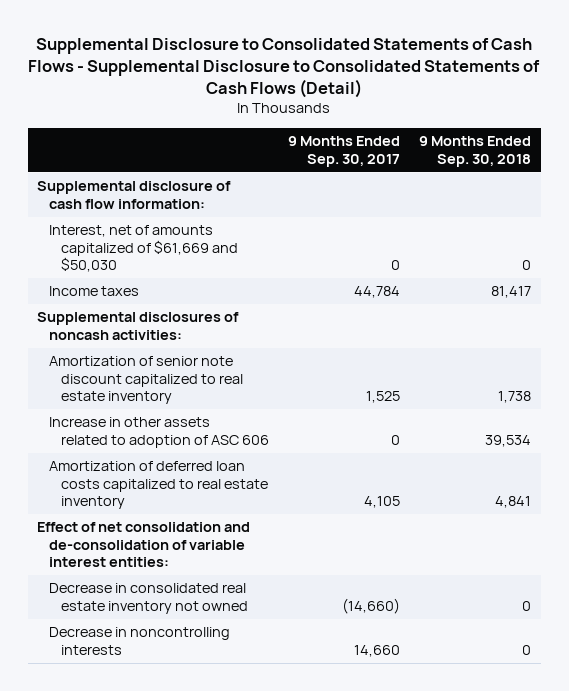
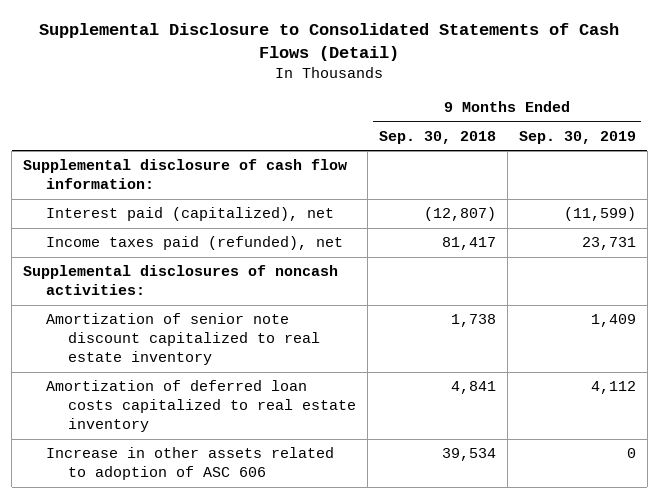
[28,37,541,99] Supplemental Disclosure to Consolidated Statements of Cash Flows - Supplemental Disclosure to Consolidated Statements of Cash Flows (Detail) -> [39,22,620,61] Supplemental Disclosure to Consolidated Statements of Cash Flows (Detail)
[288,136,401,167] 9 Months Ended Sep. 30, 2017 -> none
none -> [518,130,636,144] Sep. 30, 2019
[49,225,239,273] Interest, net of amounts capitalized of $61,669 and $50,030 -> none
none -> [45,207,334,222] Interest paid (capitalized), net
[49,286,140,297] Income taxes -> [45,236,343,251] Income taxes paid (refunded), net
[37,522,251,568] Effect of net consolidation and de-consolidation of variable interest entities: -> none
[49,583,249,614] Decrease in consolidated real estate inventory not owned -> none
[49,627,231,655] Decrease in noncontrolling interests -> none
[49,417,270,448] Increase in other assets related to adoption of ASC 606 -> [45,447,334,481] Increase in other assets related to adoption of ASC 606

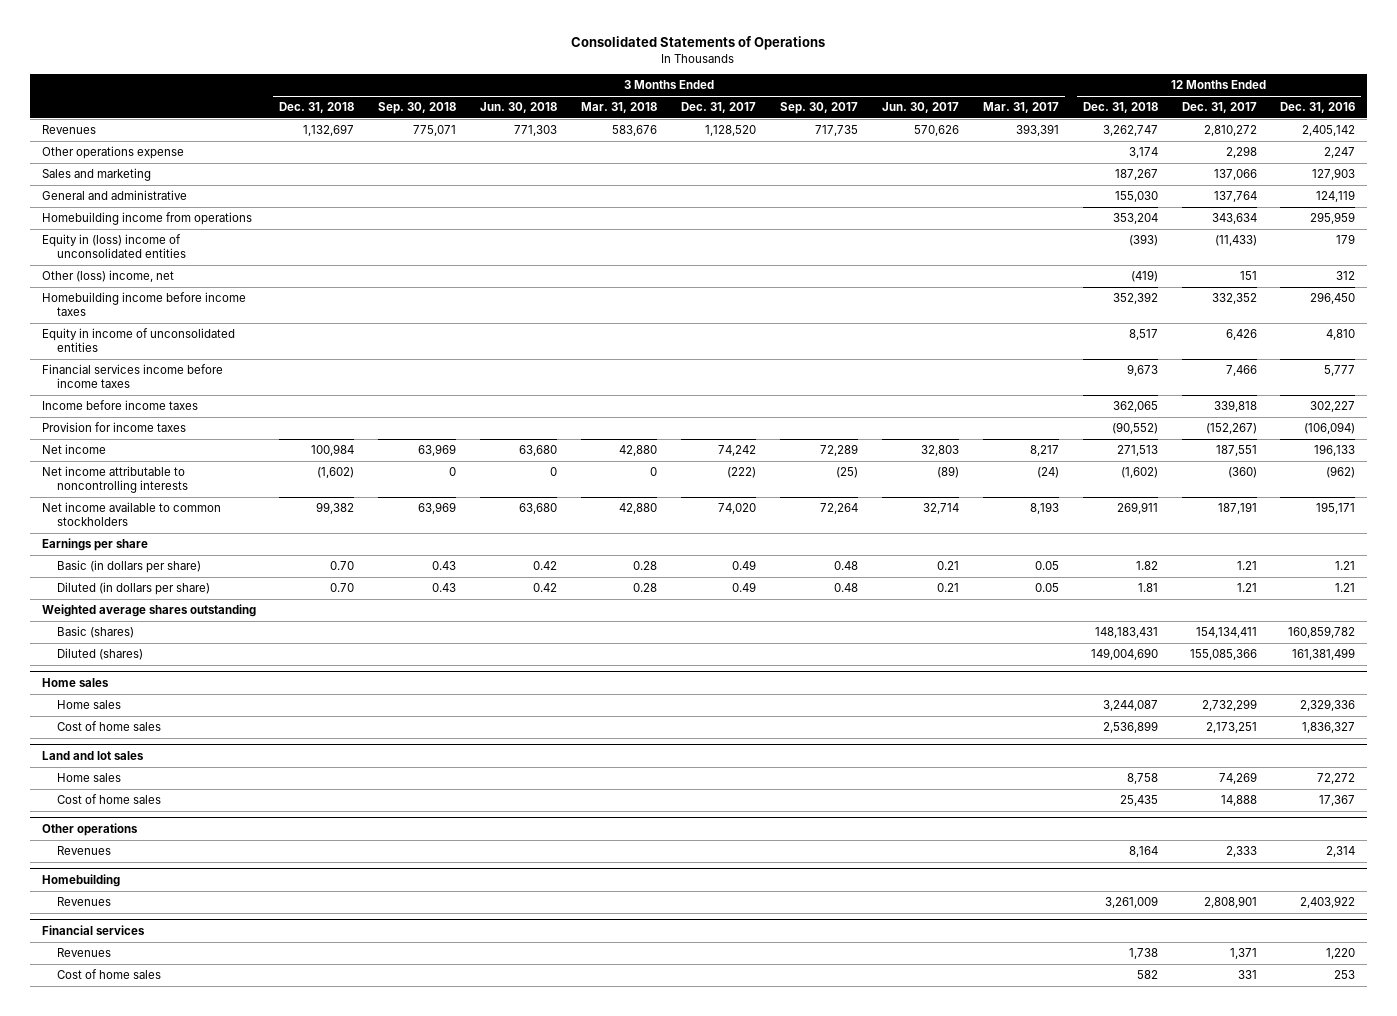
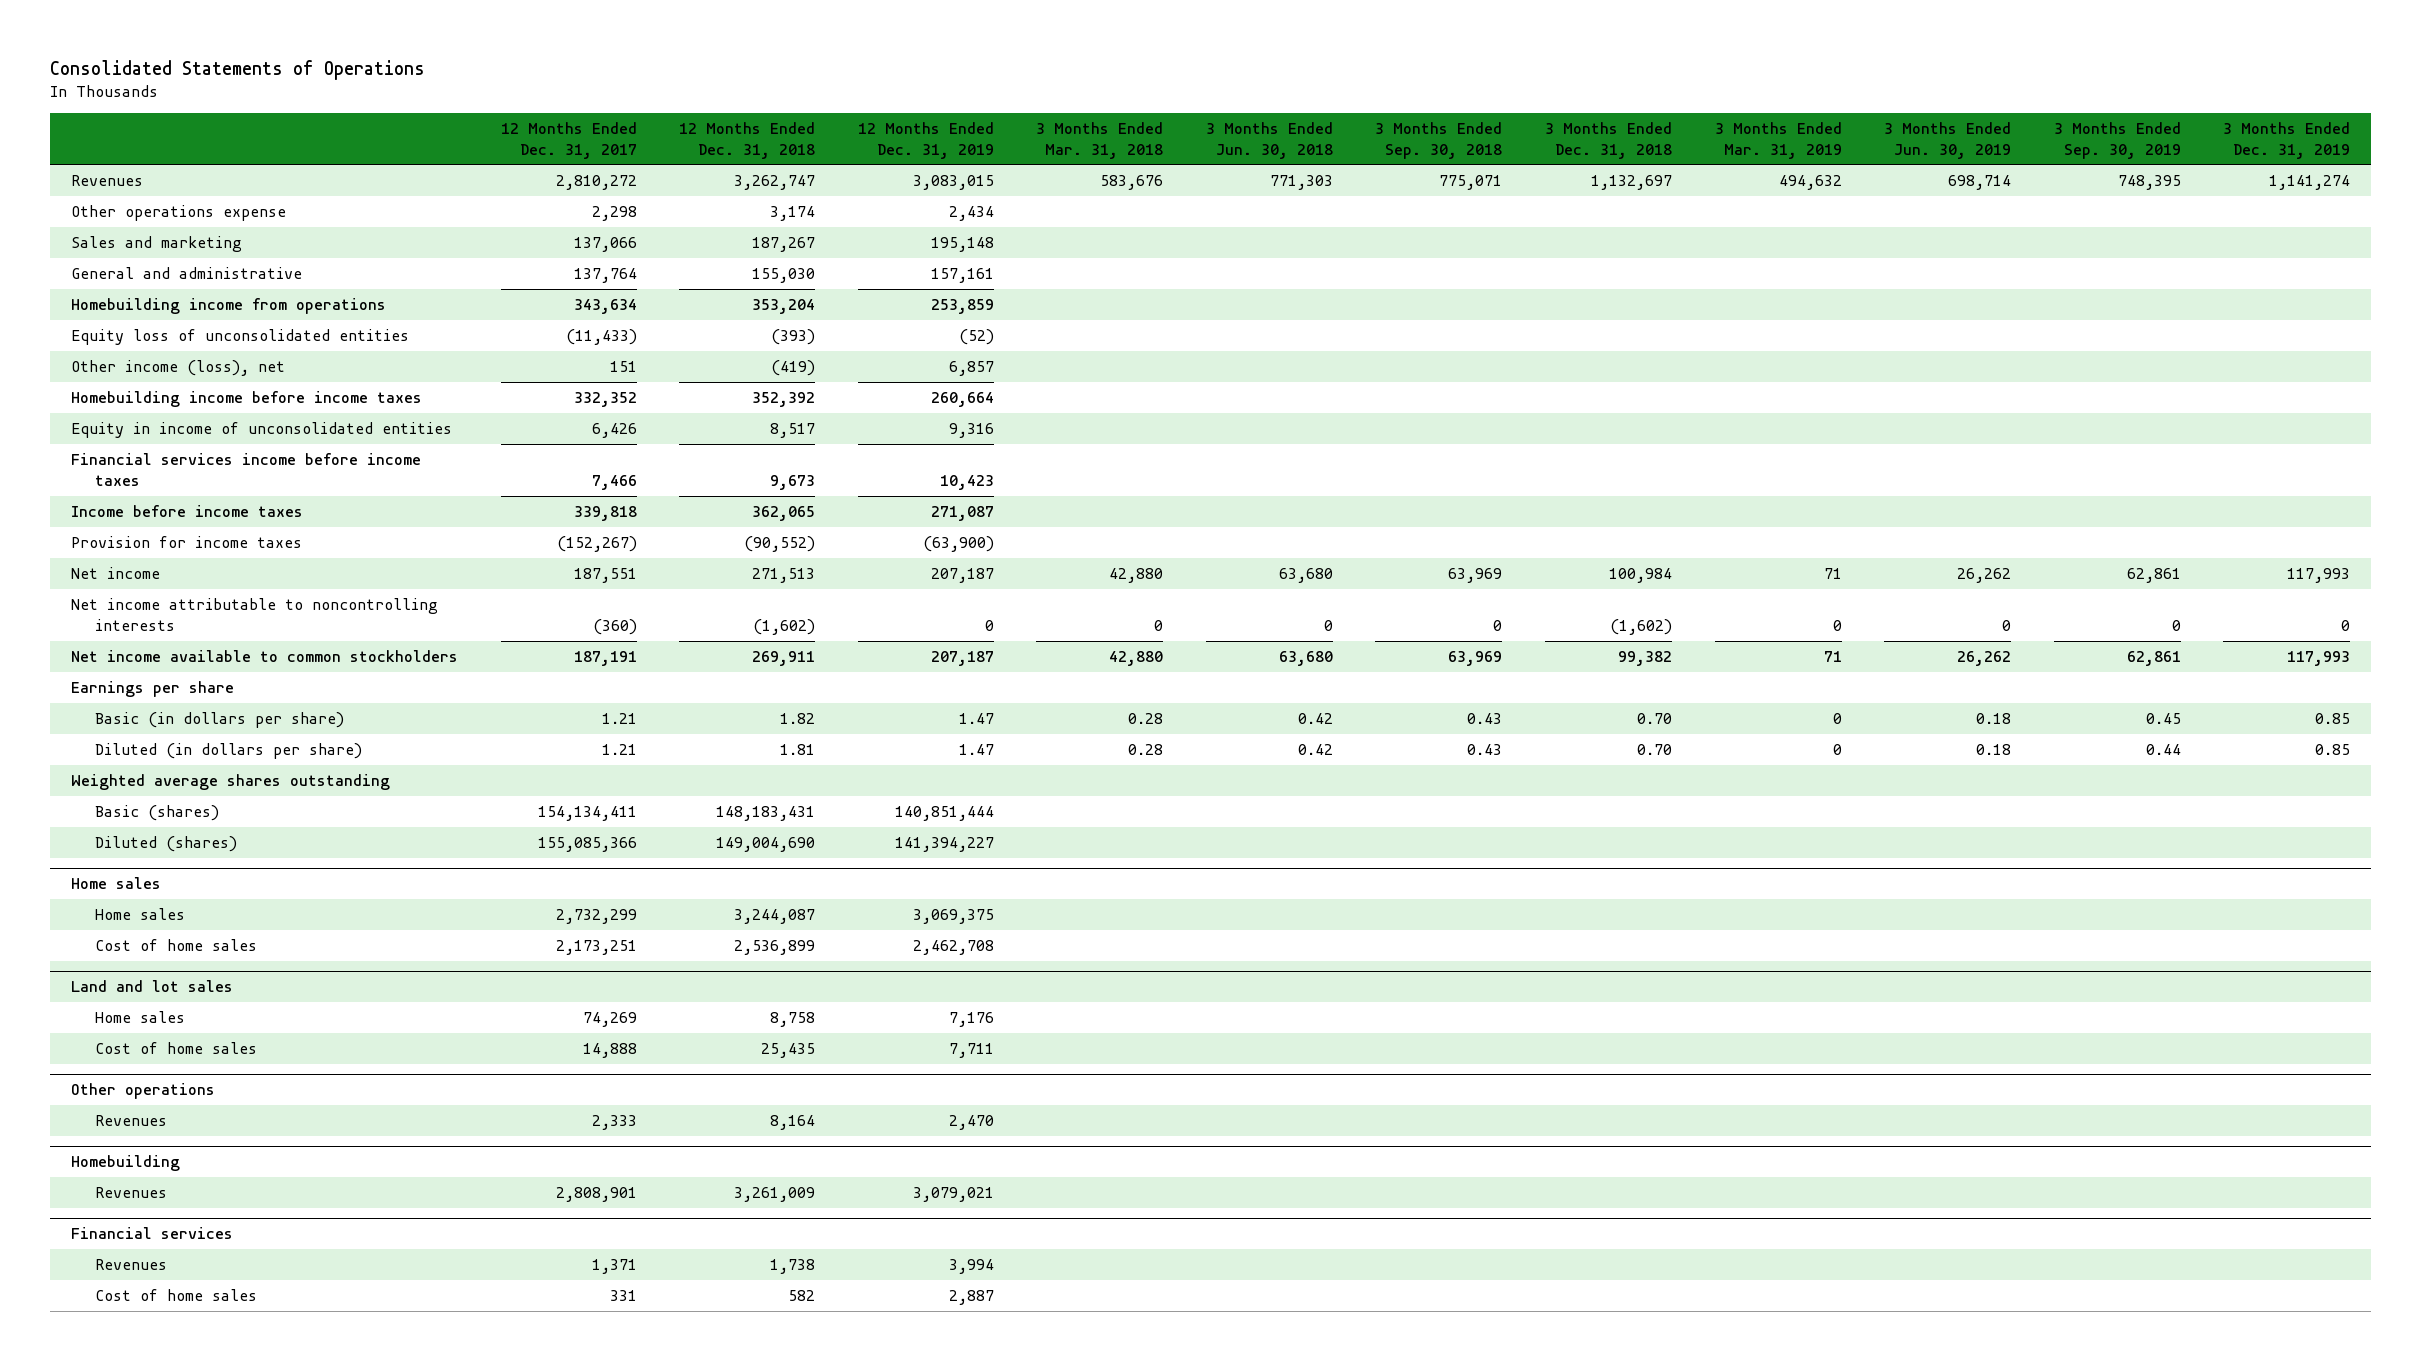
[681,102,757,114] Dec. 31, 2017 -> none
[779,102,858,115] Sep. 30, 2017 -> none
[881,102,959,114] Jun. 30, 2017 -> none
[982,102,1059,114] Mar. 31, 2017 -> none
[1280,102,1356,114] Dec. 31, 2016 -> none
none -> [857,121,994,159] 12 Months Ended Dec. 31, 2019
none -> [1714,121,1842,159] 3 Months Ended Mar. 31, 2019
none -> [1884,121,2012,159] 3 Months Ended Jun. 30, 2019
none -> [2053,121,2181,159] 3 Months Ended Sep. 30, 2019
none -> [2223,121,2351,159] 3 Months Ended Dec. 31, 2019
[41,234,187,258] Equity in (loss) income of unconsolidated entities -> [71,328,410,345] Equity loss of unconsolidated entities
[41,270,174,283] Other (loss) income, net -> [71,359,286,376] Other income (loss), net

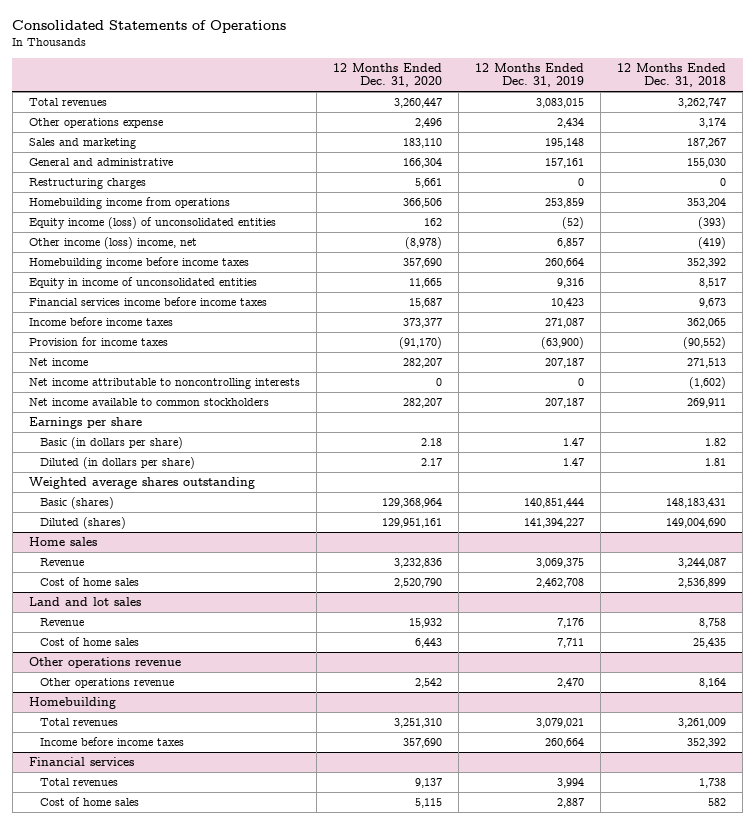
[500,121,637,159] 12 Months Ended Dec. 31, 2017 -> none
[1036,121,1164,159] 3 Months Ended Mar. 31, 2018 -> none
[1205,121,1333,159] 3 Months Ended Jun. 30, 2018 -> none
[1375,121,1503,159] 3 Months Ended Sep. 30, 2018 -> none
[1545,121,1673,159] 3 Months Ended Dec. 31, 2018 -> none
[1714,121,1842,159] 3 Months Ended Mar. 31, 2019 -> none
[1884,121,2012,159] 3 Months Ended Jun. 30, 2019 -> none
[2053,121,2181,159] 3 Months Ended Sep. 30, 2019 -> none
[2223,121,2351,159] 3 Months Ended Dec. 31, 2019 -> none
none -> [332,62,442,88] 12 Months Ended Dec. 31, 2020
[71,174,144,186] Revenues -> [28,97,107,106] Total revenues
none -> [28,177,146,189] Restructuring charges
[71,328,410,345] Equity loss of unconsolidated entities -> [28,216,276,229] Equity income (loss) of unconsolidated entities
[71,359,286,376] Other income (loss), net -> [28,236,197,249] Other income (loss) income, net
[95,907,186,920] Home sales -> [40,557,85,566] Revenue
[95,1010,186,1023] Home sales -> [40,617,85,626] Revenue
[71,1083,216,1100] Other operations -> [28,656,181,668] Other operations revenue
[95,1114,168,1126] Revenues -> [40,677,175,688] Other operations revenue
[95,1186,168,1198] Revenues -> [40,717,119,726] Total revenues
none -> [40,736,185,746] Income before income taxes
[95,1258,168,1270] Revenues -> [40,777,119,786] Total revenues

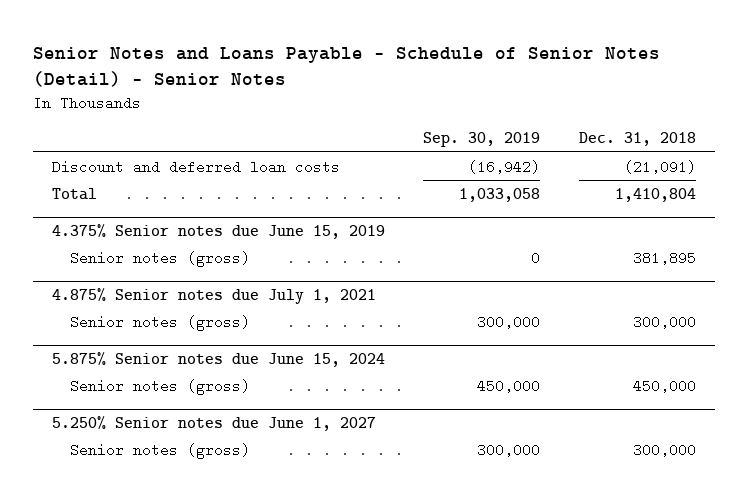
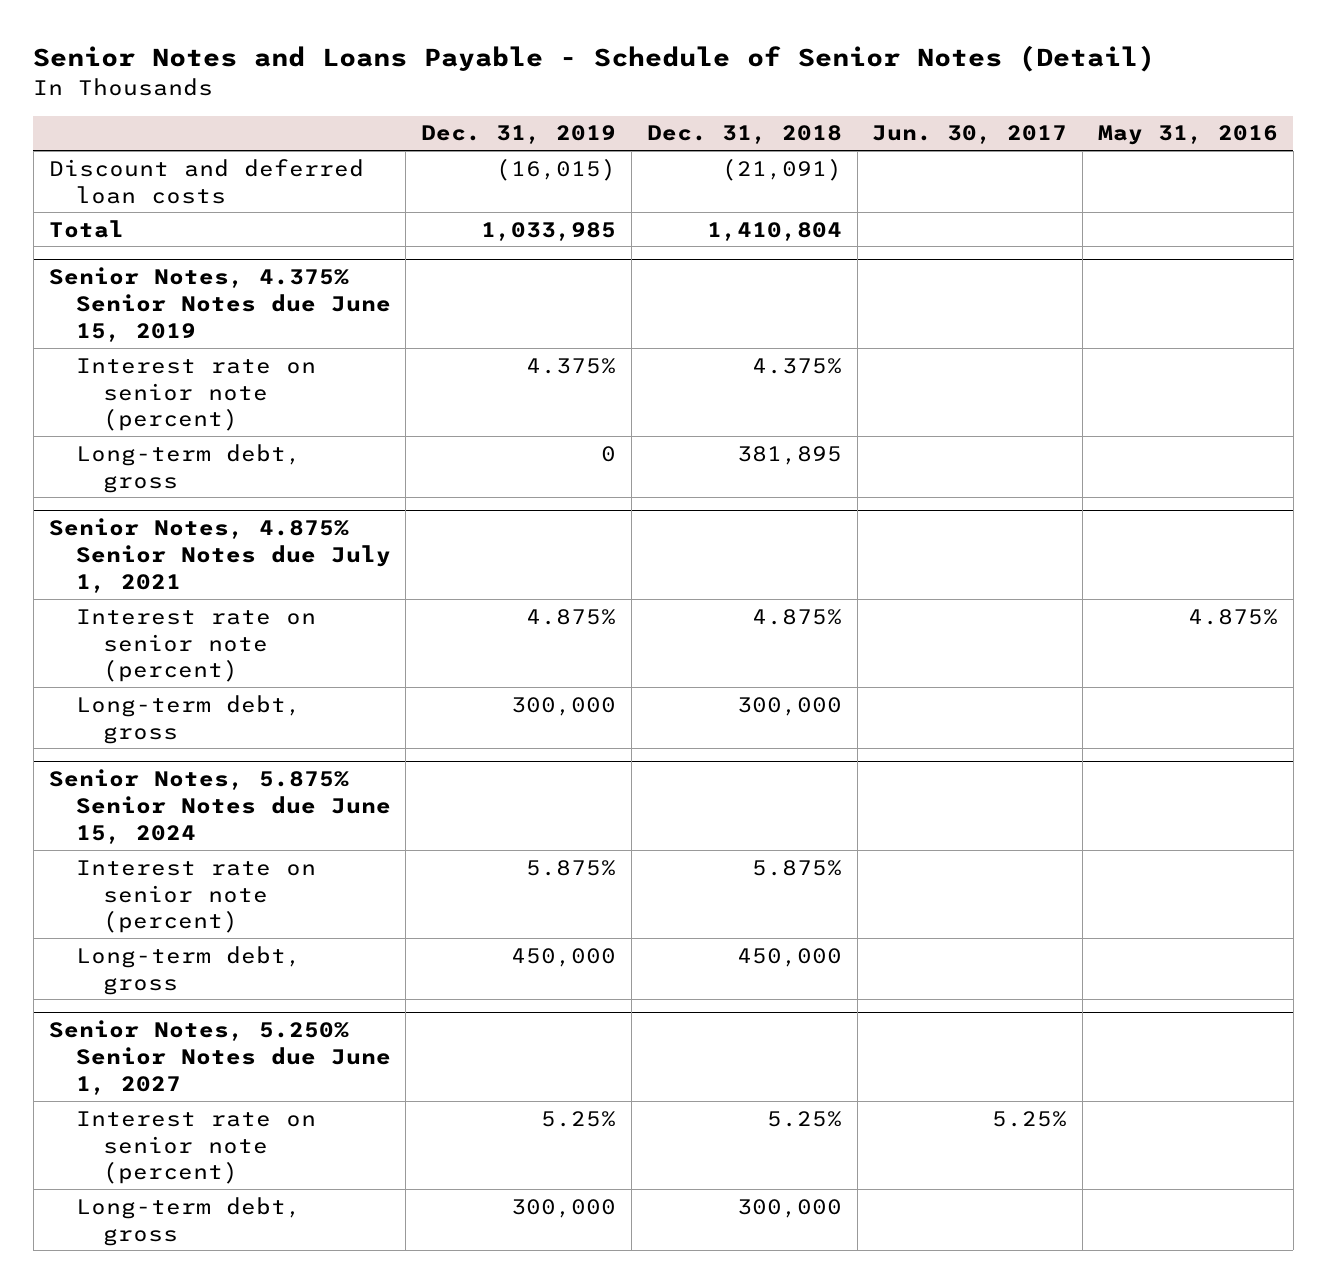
[32,46,660,88] Senior Notes and Loans Payable - Schedule of Senior Notes (Detail) - Senior Notes -> [33,45,1156,73] Senior Notes and Loans Payable - Schedule of Senior Notes (Detail)
[423,132,541,148] Sep. 30, 2019 -> none
none -> [421,125,617,145] Dec. 31, 2019
none -> [872,125,1068,145] Jun. 30, 2017
none -> [1097,125,1278,146] May 31, 2016
[51,224,385,240] 4.375% Senior notes due June 15, 2019 -> [48,267,391,342] Senior Notes, 4.375% Senior Notes due June 15, 2019
none -> [75,357,316,432] Interest rate on senior note (percent)
[70,250,251,267] Senior notes (gross) -> [75,443,301,493] Long-term debt, gross
[51,288,376,305] 4.875% Senior notes due July 1, 2021 -> [48,518,391,593] Senior Notes, 4.875% Senior Notes due July 1, 2021
none -> [75,608,316,683] Interest rate on senior note (percent)
[70,314,251,331] Senior notes (gross) -> [75,694,301,744] Long-term debt, gross
[51,352,385,368] 5.875% Senior notes due June 15, 2024 -> [48,769,391,844] Senior Notes, 5.875% Senior Notes due June 15, 2024
none -> [75,859,316,934] Interest rate on senior note (percent)
[70,378,251,395] Senior notes (gross) -> [75,945,301,995] Long-term debt, gross
[51,416,376,432] 5.250% Senior notes due June 1, 2027 -> [48,1020,391,1095] Senior Notes, 5.250% Senior Notes due June 1, 2027
none -> [75,1110,316,1185] Interest rate on senior note (percent)
[70,442,251,459] Senior notes (gross) -> [75,1196,301,1246] Long-term debt, gross

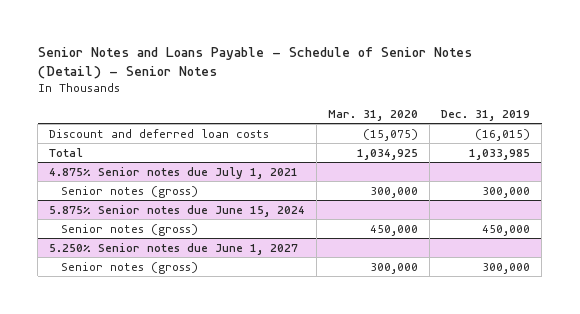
[33,45,1156,73] Senior Notes and Loans Payable - Schedule of Senior Notes (Detail) -> [37,46,472,79] Senior Notes and Loans Payable - Schedule of Senior Notes (Detail) - Senior Notes
[646,125,842,145] Dec. 31, 2018 -> none
[872,125,1068,145] Jun. 30, 2017 -> none
[1097,125,1278,146] May 31, 2016 -> none
none -> [328,109,419,121] Mar. 31, 2020
[48,267,391,342] Senior Notes, 4.375% Senior Notes due June 15, 2019 -> none
[75,357,316,432] Interest rate on senior note (percent) -> none
[75,443,301,493] Long-term debt, gross -> none
[75,608,316,683] Interest rate on senior note (percent) -> none
[75,694,301,744] Long-term debt, gross -> none
[75,859,316,934] Interest rate on senior note (percent) -> none
[75,945,301,995] Long-term debt, gross -> none
[75,1110,316,1185] Interest rate on senior note (percent) -> none
[75,1196,301,1246] Long-term debt, gross -> none
[48,518,391,593] Senior Notes, 4.875% Senior Notes due July 1, 2021 -> [49,166,299,179] 4.875% Senior notes due July 1, 2021
none -> [60,185,198,198] Senior notes (gross)
[48,769,391,844] Senior Notes, 5.875% Senior Notes due June 15, 2024 -> [49,204,306,217] 5.875% Senior notes due June 15, 2024
none -> [60,223,198,236] Senior notes (gross)
[48,1020,391,1095] Senior Notes, 5.250% Senior Notes due June 1, 2027 -> [49,242,299,255] 5.250% Senior notes due June 1, 2027
none -> [60,261,198,274] Senior notes (gross)

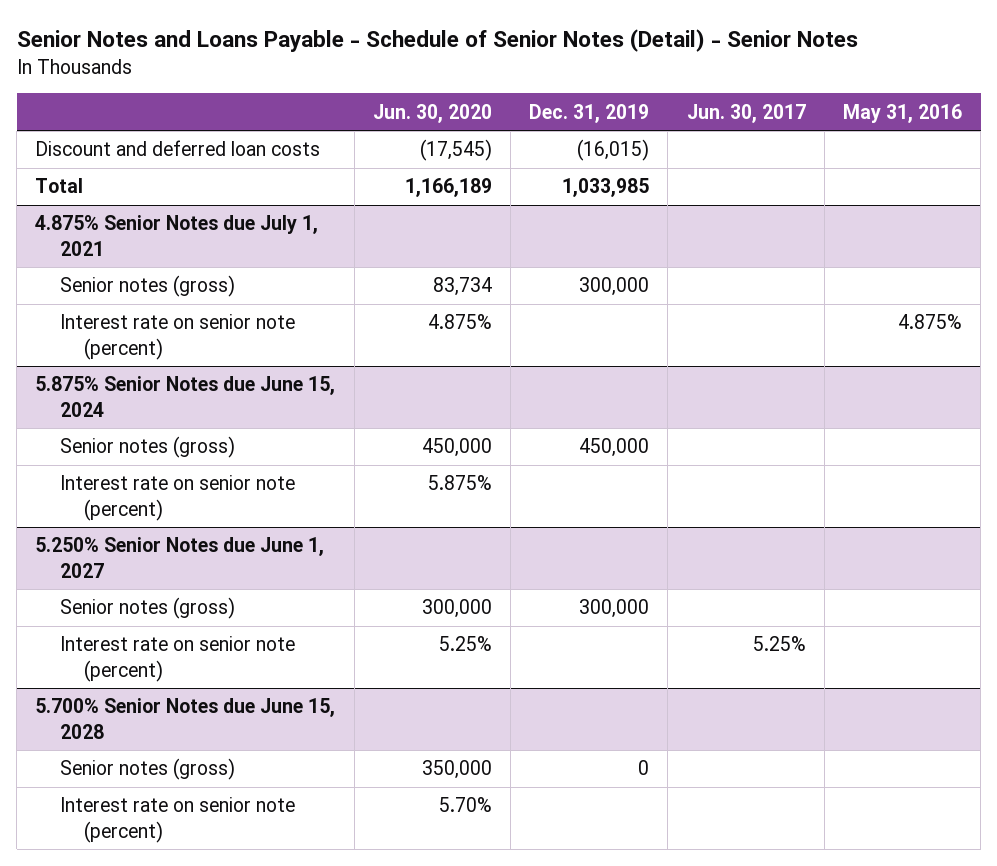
[328,109,419,121] Mar. 31, 2020 -> none
none -> [372,103,492,123] Jun. 30, 2020
none -> [686,103,806,123] Jun. 30, 2017
none -> [843,103,963,123] May 31, 2016
[49,166,299,179] 4.875% Senior notes due July 1, 2021 -> [35,215,319,256] 4.875% Senior Notes due July 1, 2021
none -> [59,314,295,360] Interest rate on senior note (percent)
[49,204,306,217] 5.875% Senior notes due June 15, 2024 -> [35,376,336,417] 5.875% Senior Notes due June 15, 2024
none -> [59,475,295,521] Interest rate on senior note (percent)
[49,242,299,255] 5.250% Senior notes due June 1, 2027 -> [35,537,325,578] 5.250% Senior Notes due June 1, 2027
none -> [59,636,295,682] Interest rate on senior note (percent)
none -> [35,698,336,739] 5.700% Senior Notes due June 15, 2028
none -> [59,758,235,781] Senior notes (gross)
none -> [59,797,295,843] Interest rate on senior note (percent)

